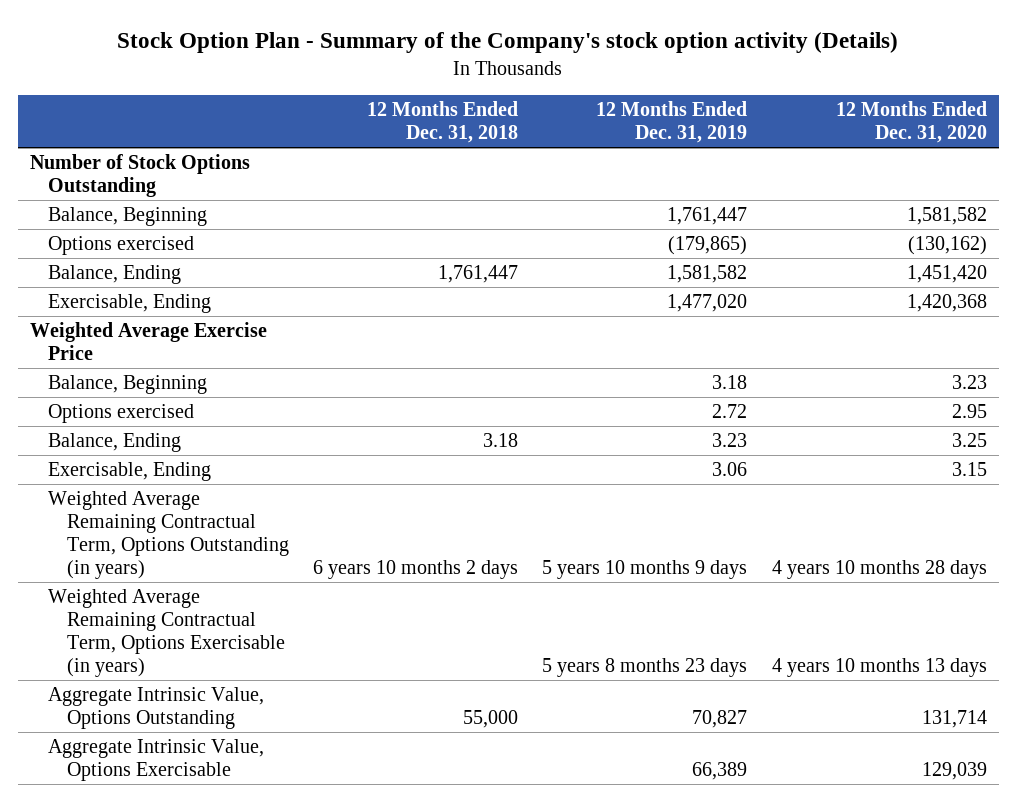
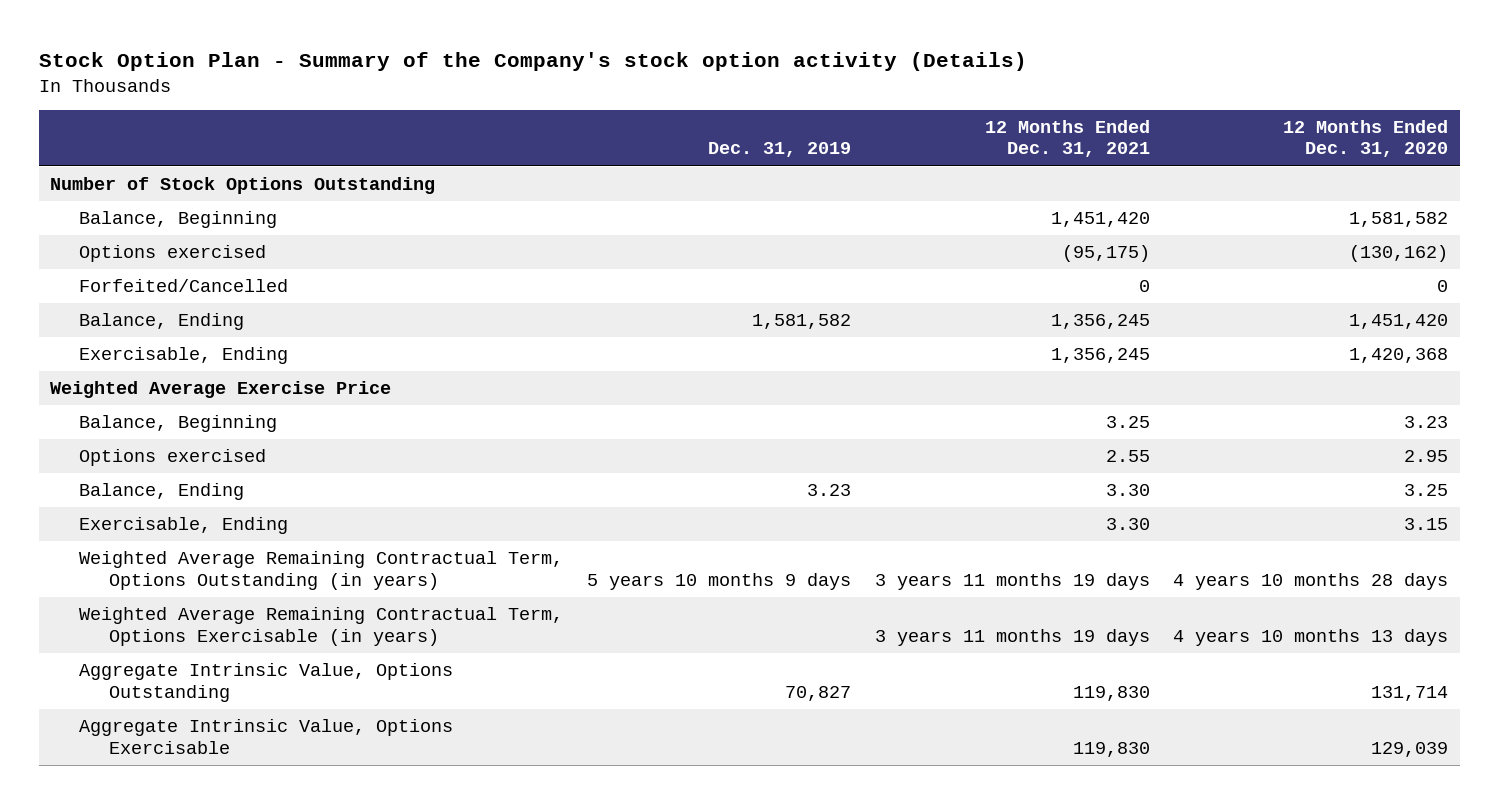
[367,101,519,144] 12 Months Ended Dec. 31, 2018 -> none
[596,101,748,144] 12 Months Ended Dec. 31, 2019 -> none
none -> [708,142,852,158] Dec. 31, 2019
none -> [984,120,1150,158] 12 Months Ended Dec. 31, 2021
none -> [79,279,289,293] Forfeited/Cancelled

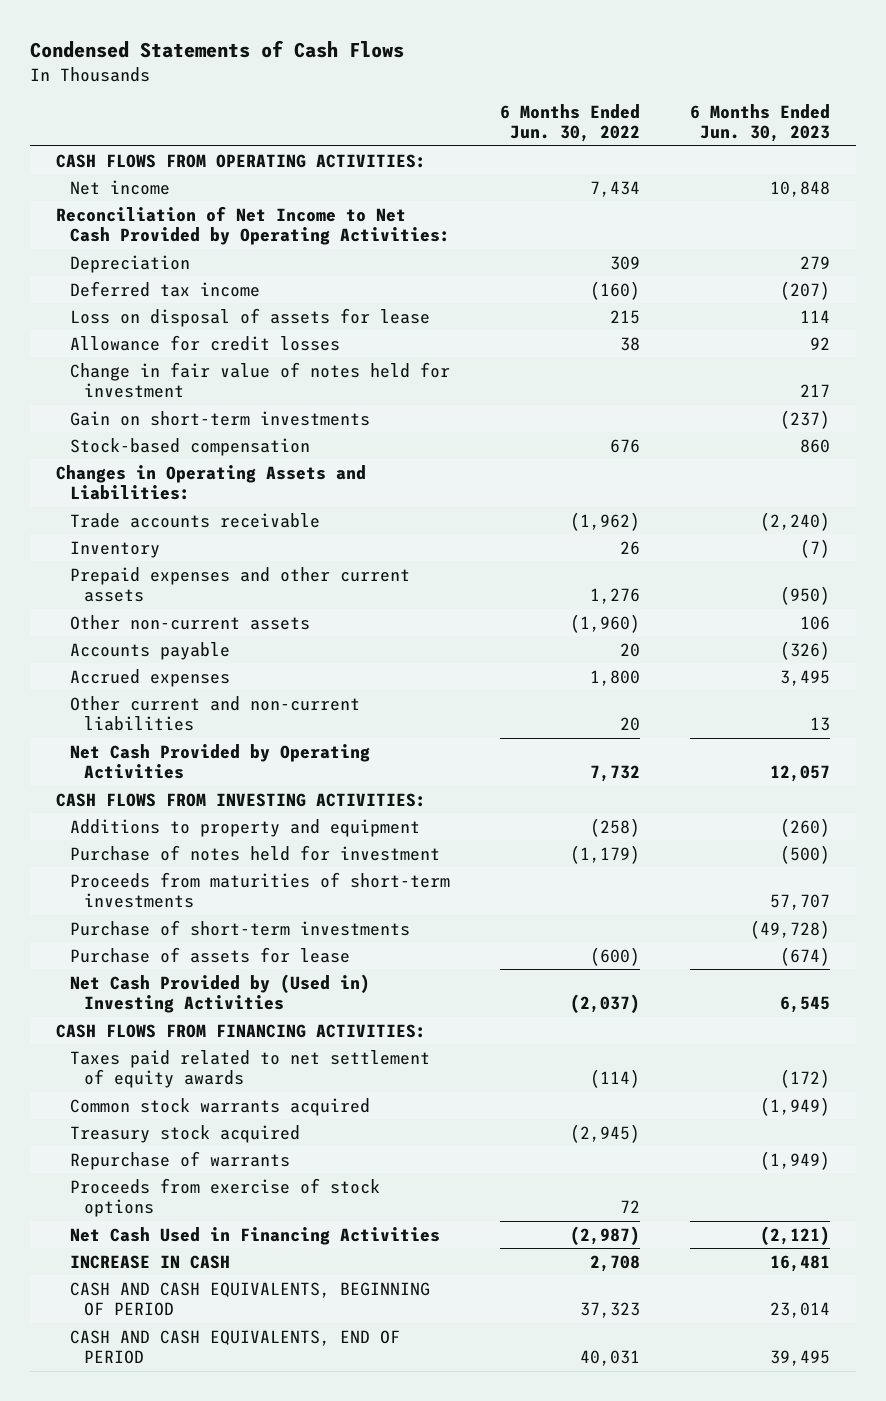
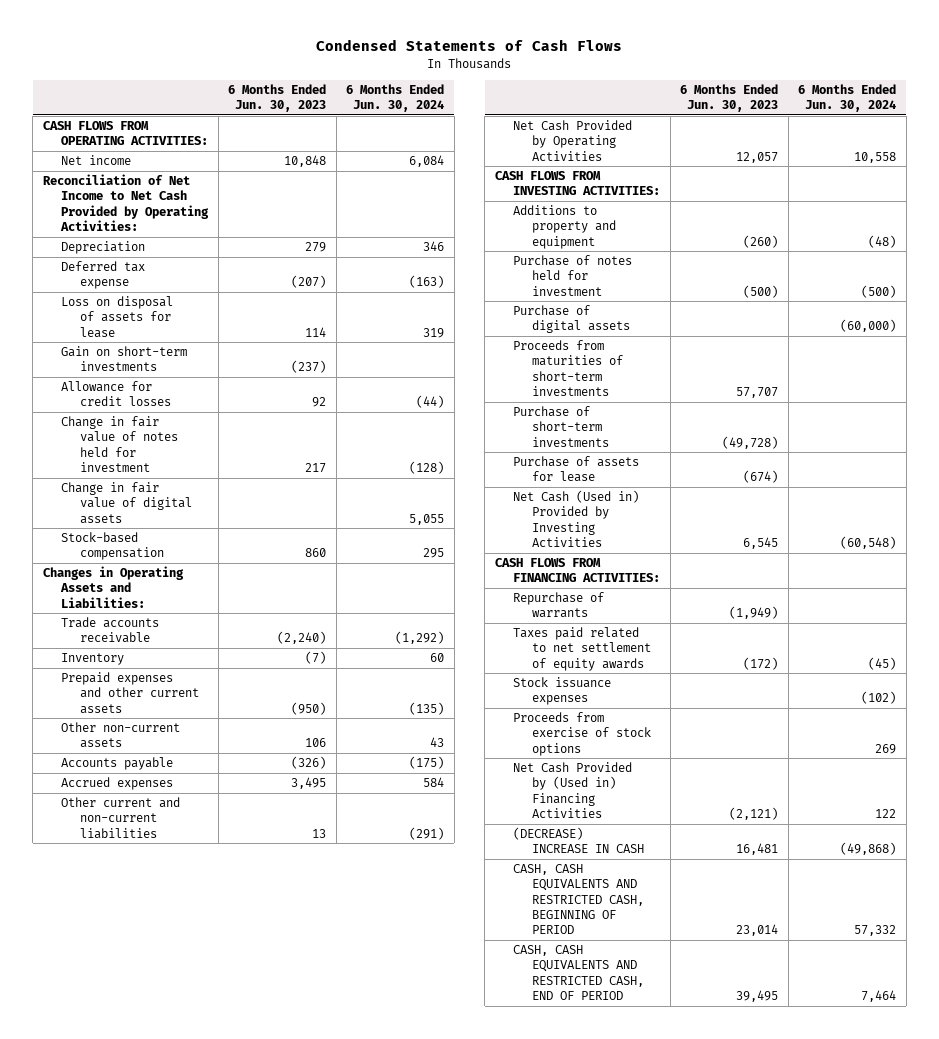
[500,103,641,143] 6 Months Ended Jun. 30, 2022 -> none
none -> [346,83,445,113] 6 Months Ended Jun. 30, 2024
[69,280,260,297] Deferred tax income -> [61,261,146,290] Deferred tax expense
[69,410,370,426] Gain on short-term investments -> [61,346,188,372] Gain on short-term investments
none -> [61,482,192,524] Change in fair value of digital assets
none -> [513,305,630,334] Purchase of digital assets
[69,973,370,1014] Net Cash Provided by (Used in) Investing Activities -> [513,490,640,547] Net Cash (Used in) Provided by Investing Activities
[69,1097,370,1116] Common stock warrants acquired -> none
[69,1124,300,1143] Treasury stock acquired -> none
[69,1049,430,1089] Taxes paid related to net settlement of equity awards -> [513,627,651,671] Taxes paid related to net settlement of equity awards
none -> [513,677,612,706] Stock issuance expenses
[69,1226,440,1245] Net Cash Used in Financing Activities -> [513,762,633,818] Net Cash Provided by (Used in) Financing Activities
[69,1254,230,1269] INCREASE IN CASH -> [513,827,644,854] (DECREASE) INCREASE IN CASH
[69,1281,430,1317] CASH AND CASH EQUIVALENTS, BEGINNING OF PERIOD -> [513,864,644,935] CASH, CASH EQUIVALENTS AND RESTRICTED CASH, BEGINNING OF PERIOD
[69,1329,400,1365] CASH AND CASH EQUIVALENTS, END OF PERIOD -> [513,945,644,1000] CASH, CASH EQUIVALENTS AND RESTRICTED CASH, END OF PERIOD

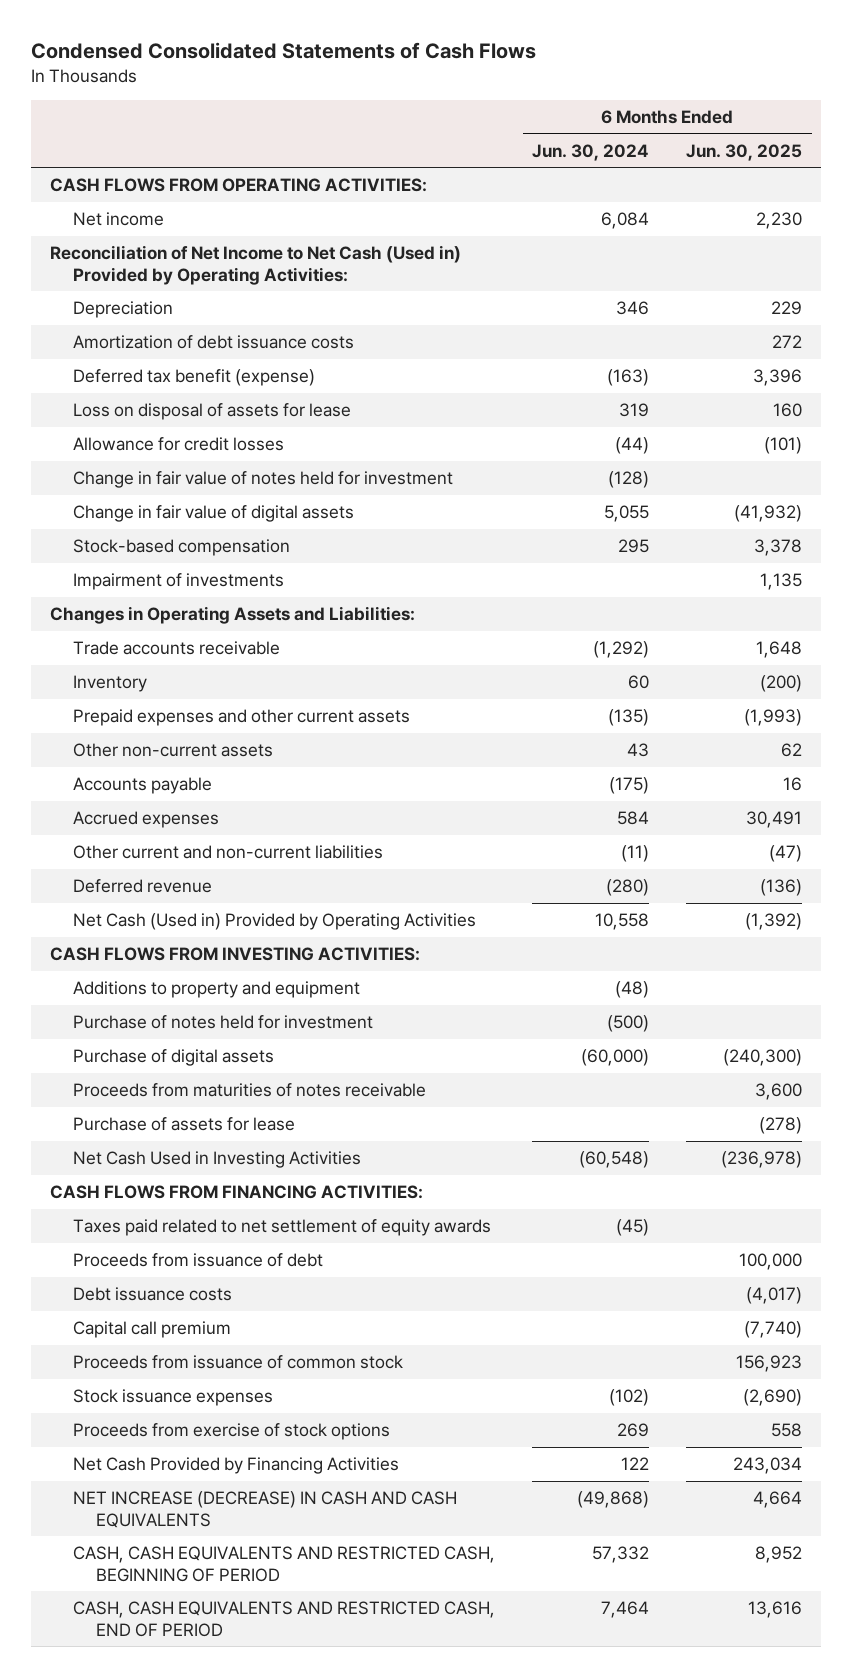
[316,39,623,52] Condensed Statements of Cash Flows -> [30,42,536,60] Condensed Consolidated Statements of Cash Flows
[228,83,327,113] 6 Months Ended Jun. 30, 2023 -> none
none -> [686,143,803,161] Jun. 30, 2025
[42,174,210,231] Reconciliation of Net Income to Net Cash Provided by Operating Activities: -> [49,245,461,285] Reconciliation of Net Income to Net Cash (Used in) Provided by Operating Activities:
none -> [72,335,354,350] Amortization of debt issuance costs
[61,261,146,290] Deferred tax expense -> [72,369,315,387] Deferred tax benefit (expense)
[61,346,188,372] Gain on short-term investments -> none
none -> [72,573,284,591] Impairment of investments
[409,826,445,840] (291) -> [621,845,650,863] (11)
none -> [72,879,212,894] Deferred revenue
[513,120,633,161] Net Cash Provided by Operating Activities -> [72,913,476,931] Net Cash (Used in) Provided by Operating Activities
[513,340,623,396] Proceeds from maturities of short-term investments -> none
[513,406,609,447] Purchase of short-term investments -> none
none -> [72,1083,426,1098] Proceeds from maturities of notes receivable
[513,490,640,547] Net Cash (Used in) Provided by Investing Activities -> [72,1151,361,1169] Net Cash Used in Investing Activities
[513,592,605,619] Repurchase of warrants -> none
none -> [72,1253,323,1268] Proceeds from issuance of debt
none -> [72,1287,232,1302] Debt issuance costs
none -> [72,1321,231,1339] Capital call premium
none -> [72,1355,403,1370] Proceeds from issuance of common stock
[513,762,633,818] Net Cash Provided by (Used in) Financing Activities -> [72,1457,399,1475] Net Cash Provided by Financing Activities
[513,827,644,854] (DECREASE) INCREASE IN CASH -> [72,1491,457,1528] NET INCREASE (DECREASE) IN CASH AND CASH EQUIVALENTS

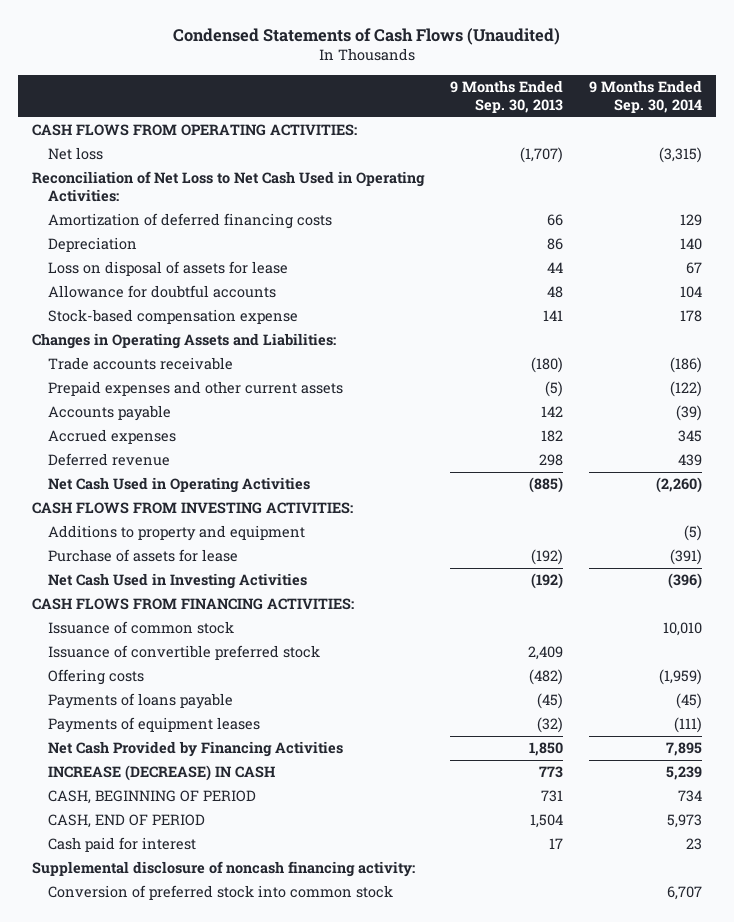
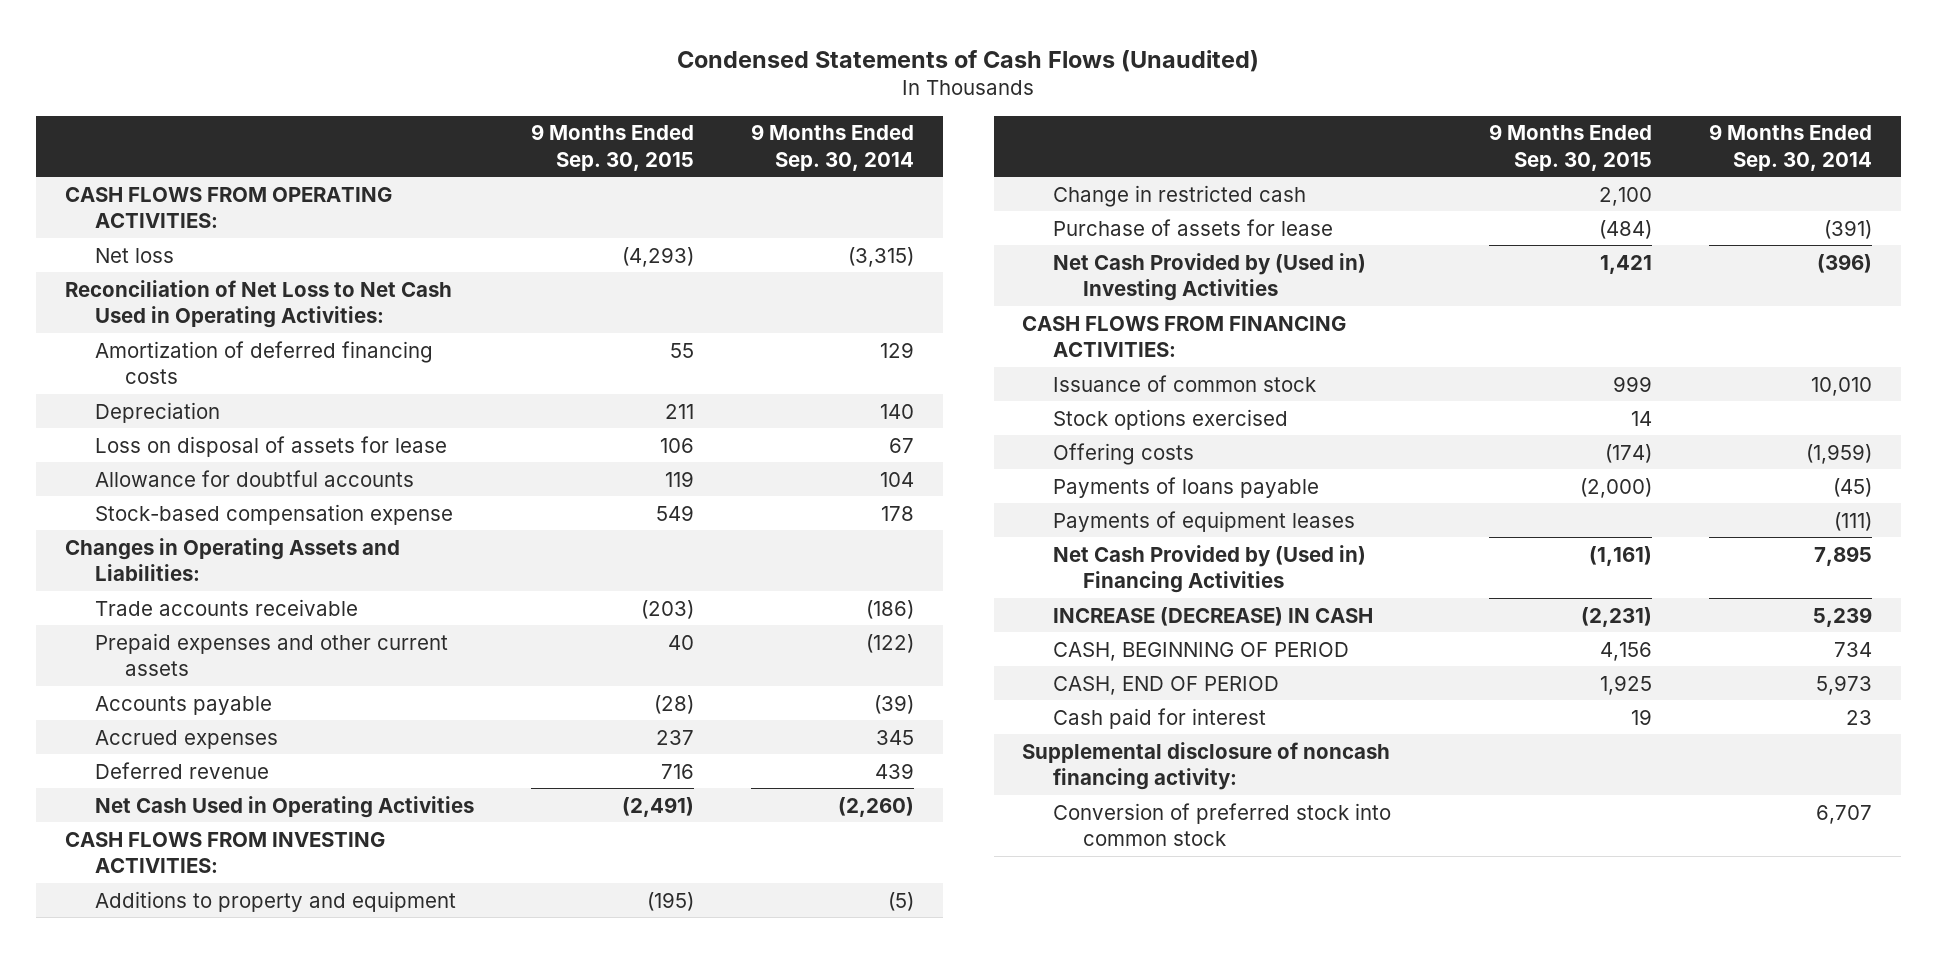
[450,79,564,113] 9 Months Ended Sep. 30, 2013 -> none
none -> [531,124,695,171] 9 Months Ended Sep. 30, 2015
none -> [1052,184,1306,207] Change in restricted cash
[48,573,308,590] Net Cash Used in Investing Activities -> [1052,252,1366,302] Net Cash Provided by (Used in) Investing Activities
[48,645,321,661] Issuance of convertible preferred stock -> none
none -> [1052,408,1288,430] Stock options exercised
[48,741,344,758] Net Cash Provided by Financing Activities -> [1052,544,1366,594] Net Cash Provided by (Used in) Financing Activities

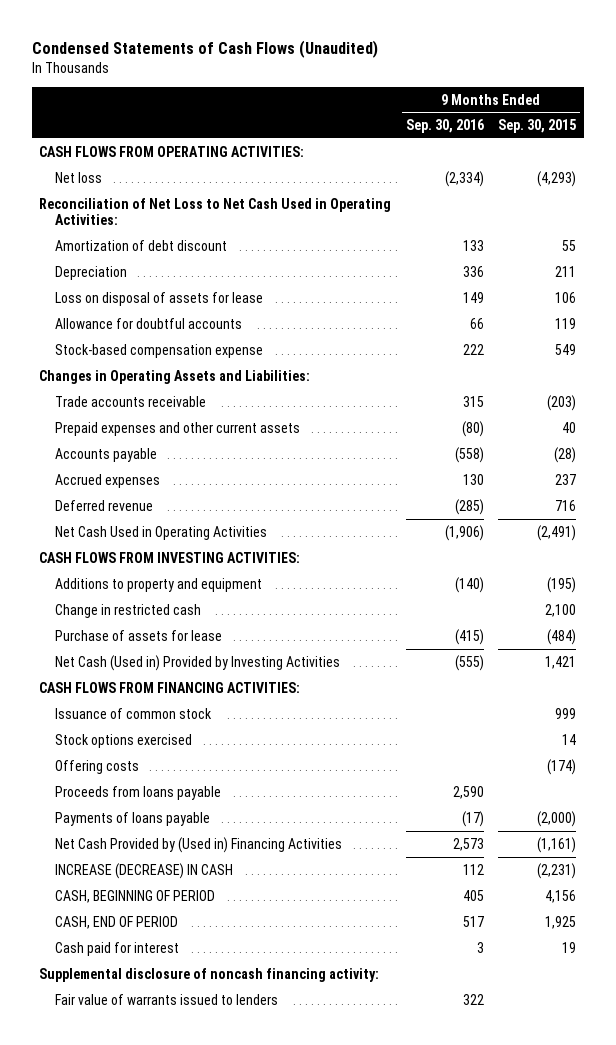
[751,124,915,171] 9 Months Ended Sep. 30, 2014 -> none
none -> [405,119,484,134] Sep. 30, 2016
[94,340,433,385] Amortization of deferred financing costs -> [54,239,227,251] Amortization of debt discount
[1052,252,1366,302] Net Cash Provided by (Used in) Investing Activities -> [54,654,340,671] Net Cash (Used in) Provided by Investing Activities
none -> [54,785,221,800] Proceeds from loans payable
[1052,510,1355,532] Payments of equipment leases -> none
[1052,802,1391,847] Conversion of preferred stock into common stock -> none
none -> [54,993,278,1005] Fair value of warrants issued to lenders

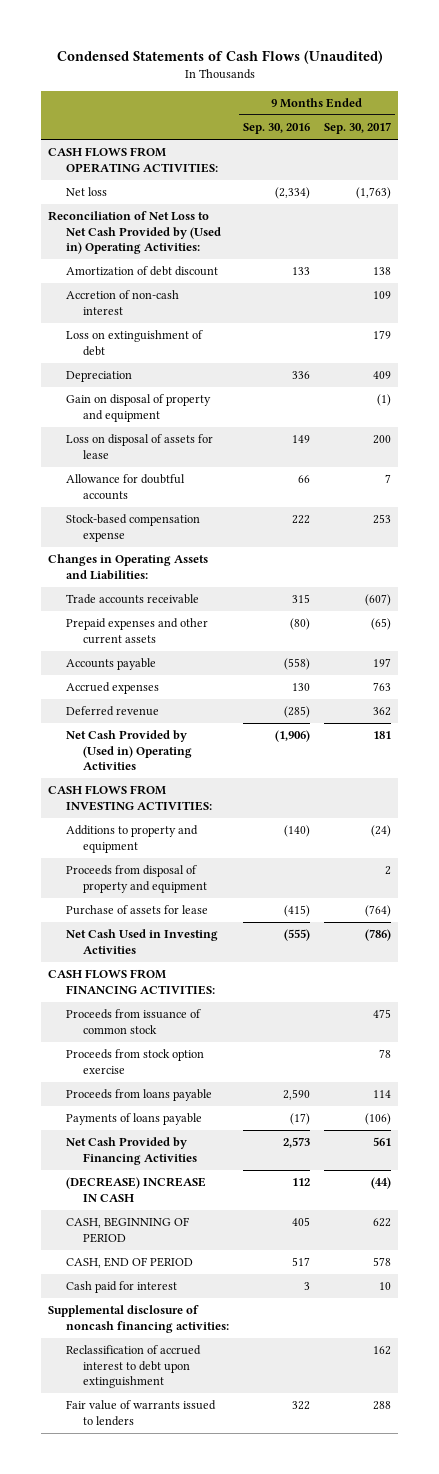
[498,119,577,134] Sep. 30, 2015 -> none
none -> [324,122,392,135] Sep. 30, 2017
[39,197,392,226] Reconciliation of Net Loss to Net Cash Used in Operating Activities: -> [48,211,221,255] Reconciliation of Net Loss to Net Cash Provided by (Used in) Operating Activities:
none -> [65,290,179,315] Accretion of non-cash interest
none -> [65,330,203,356] Loss on extinguishment of debt
none -> [65,394,211,422] Gain on disposal of property and equipment
[54,525,267,540] Net Cash Used in Operating Activities -> [65,730,192,771] Net Cash Provided by (Used in) Operating Activities
[54,603,201,618] Change in restricted cash -> none
none -> [65,865,207,893] Proceeds from disposal of property and equipment
[54,654,340,671] Net Cash (Used in) Provided by Investing Activities -> [65,929,218,954] Net Cash Used in Investing Activities
[54,759,139,774] Offering costs -> none
[54,707,212,719] Issuance of common stock -> [65,1009,201,1034] Proceeds from issuance of common stock
[54,733,192,748] Stock options exercised -> [65,1049,204,1074] Proceeds from stock option exercise
[54,836,342,853] Net Cash Provided by (Used in) Financing Activities -> [65,1137,197,1165] Net Cash Provided by Financing Activities
[54,862,233,879] INCREASE (DECREASE) IN CASH -> [65,1177,206,1202] (DECREASE) INCREASE IN CASH
[39,967,380,982] Supplemental disclosure of noncash financing activity: -> [48,1305,229,1333] Supplemental disclosure of noncash financing activities:
none -> [65,1345,201,1389] Reclassification of accrued interest to debt upon extinguishment

